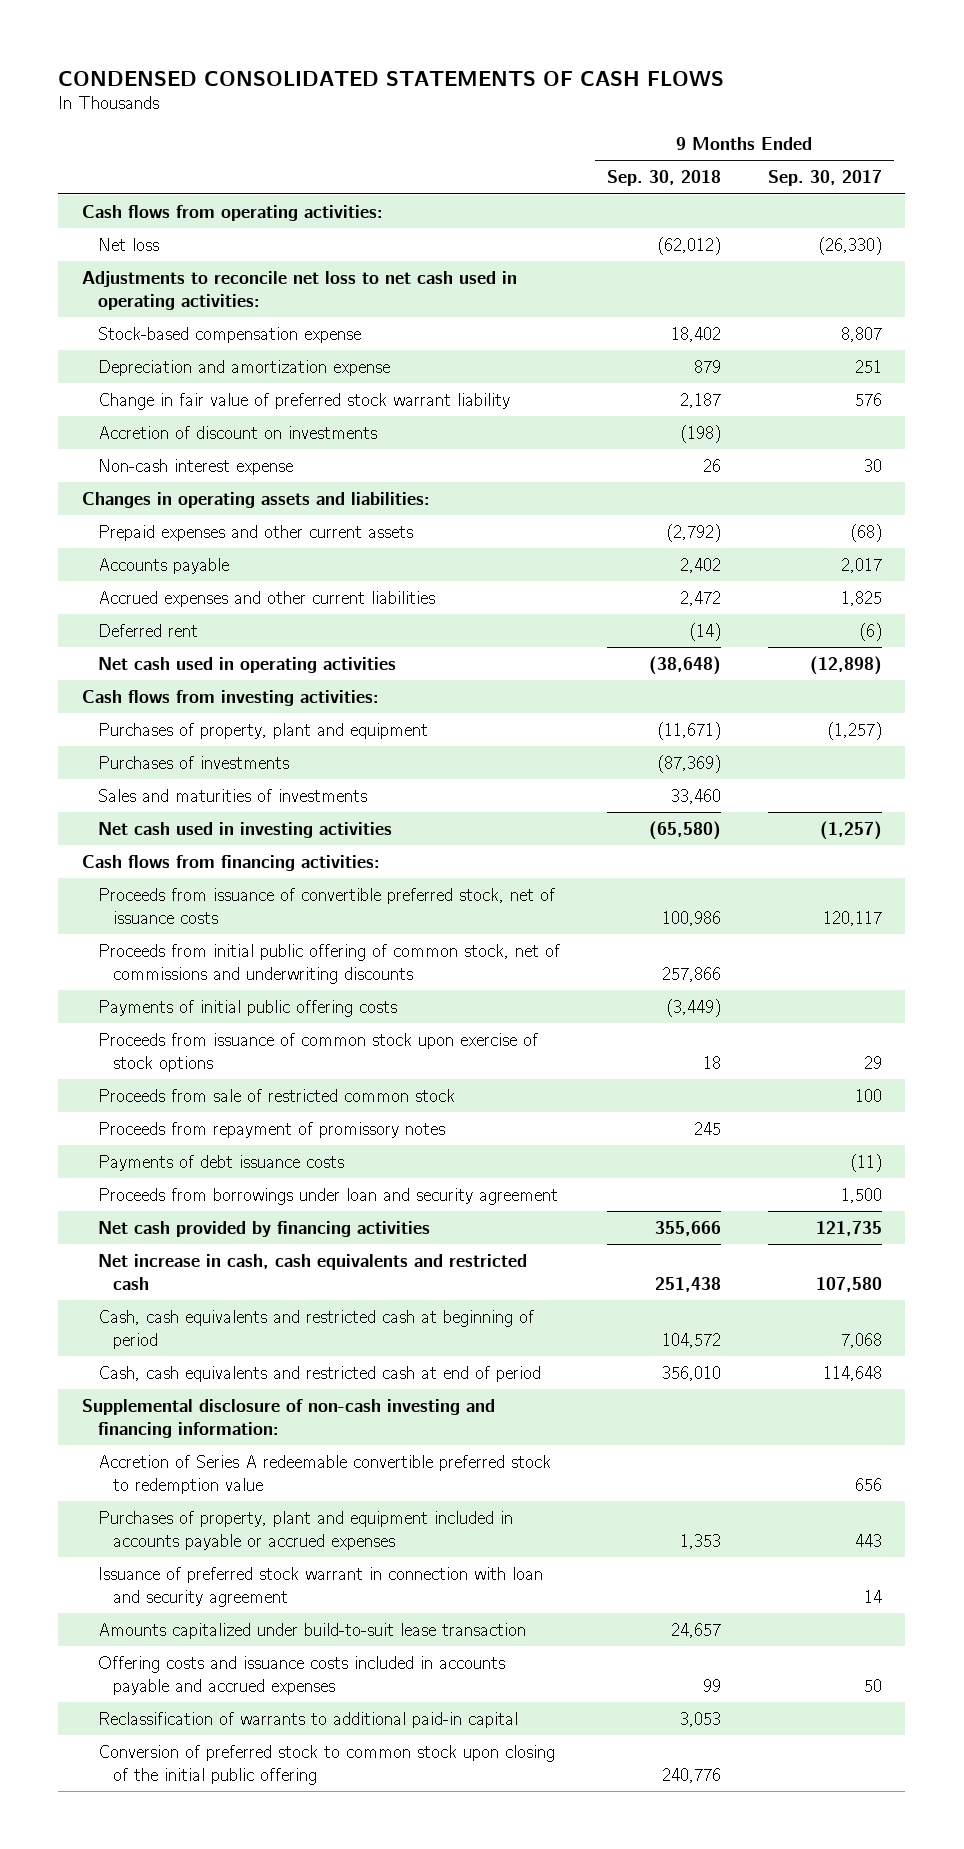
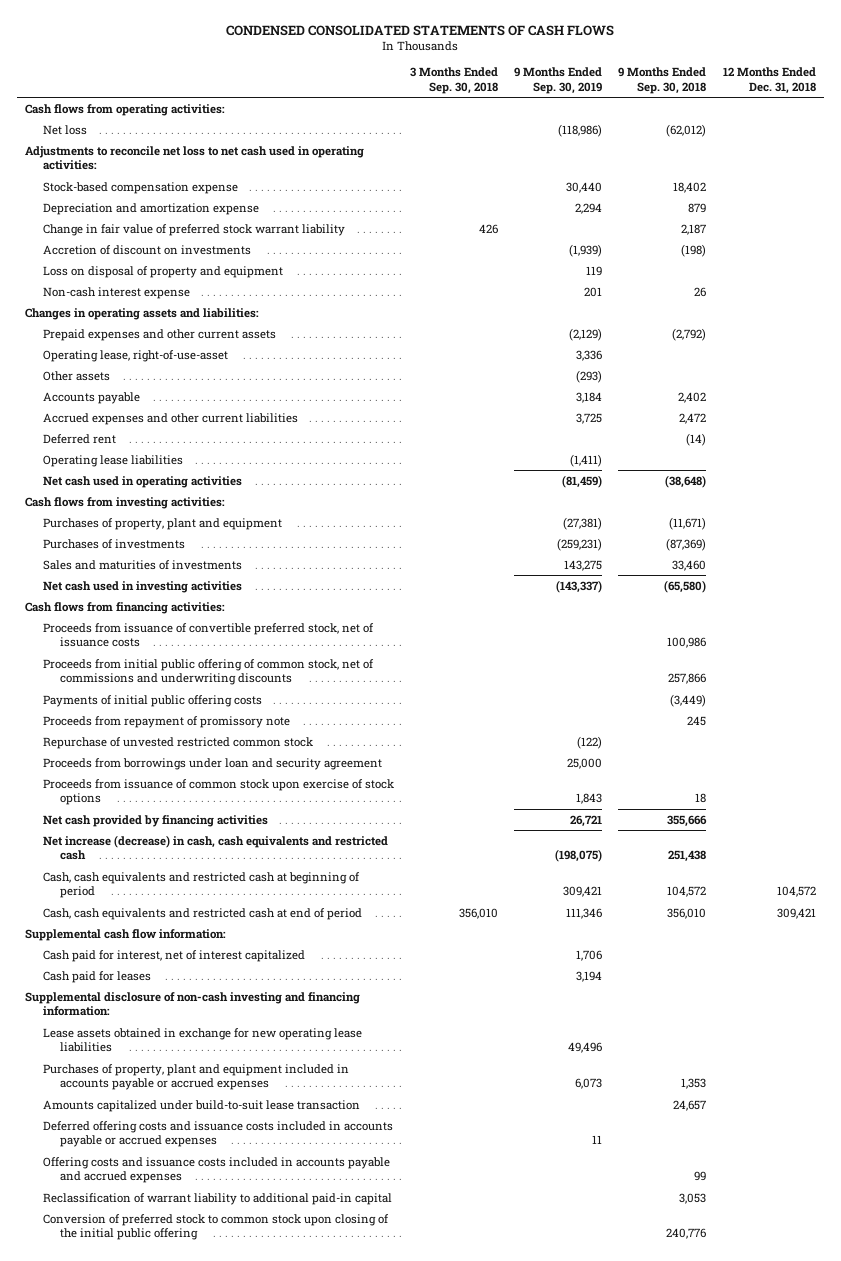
[767,170,882,187] Sep. 30, 2017 -> none
none -> [409,66,498,94] 3 Months Ended Sep. 30, 2018
none -> [514,66,603,94] 9 Months Ended Sep. 30, 2019
none -> [722,66,816,94] 12 Months Ended Dec. 31, 2018
none -> [42,265,283,278] Loss on disposal of property and equipment
none -> [42,349,228,362] Operating lease, right-of-use-asset
none -> [42,370,110,381] Other assets
none -> [42,454,183,467] Operating lease liabilities
[97,1088,455,1102] Proceeds from sale of restricted common stock -> none
[97,1154,344,1171] Payments of debt issuance costs -> none
[97,1121,445,1138] Proceeds from repayment of promissory notes -> [42,715,290,728] Proceeds from repayment of promissory note
none -> [42,736,313,749] Repurchase of unvested restricted common stock
[97,1032,538,1072] Proceeds from issuance of common stock upon exercise of stock options -> [42,778,394,806] Proceeds from issuance of common stock upon exercise of stock options
[97,1253,527,1290] Net increase in cash, cash equivalents and restricted cash -> [42,834,388,861] Net increase (decrease) in cash, cash equivalents and restricted cash
none -> [25,928,227,941] Supplemental cash flow information:
none -> [42,949,305,962] Cash paid for interest, net of interest capitalized
none -> [42,970,151,983] Cash paid for leases
[97,1454,551,1494] Accretion of Series A redeemable convertible preferred stock to redemption value -> none
none -> [42,1027,362,1053] Lease assets obtained in exchange for new operating lease liabilities
[97,1566,543,1607] Issuance of preferred stock warrant in connection with loan and security agreement -> none
none -> [42,1120,393,1148] Deferred offering costs and issuance costs included in accounts payable or accrued expenses
[97,1711,518,1728] Reclassification of warrants to additional paid-in capital -> [42,1192,392,1205] Reclassification of warrant liability to additional paid-in capital

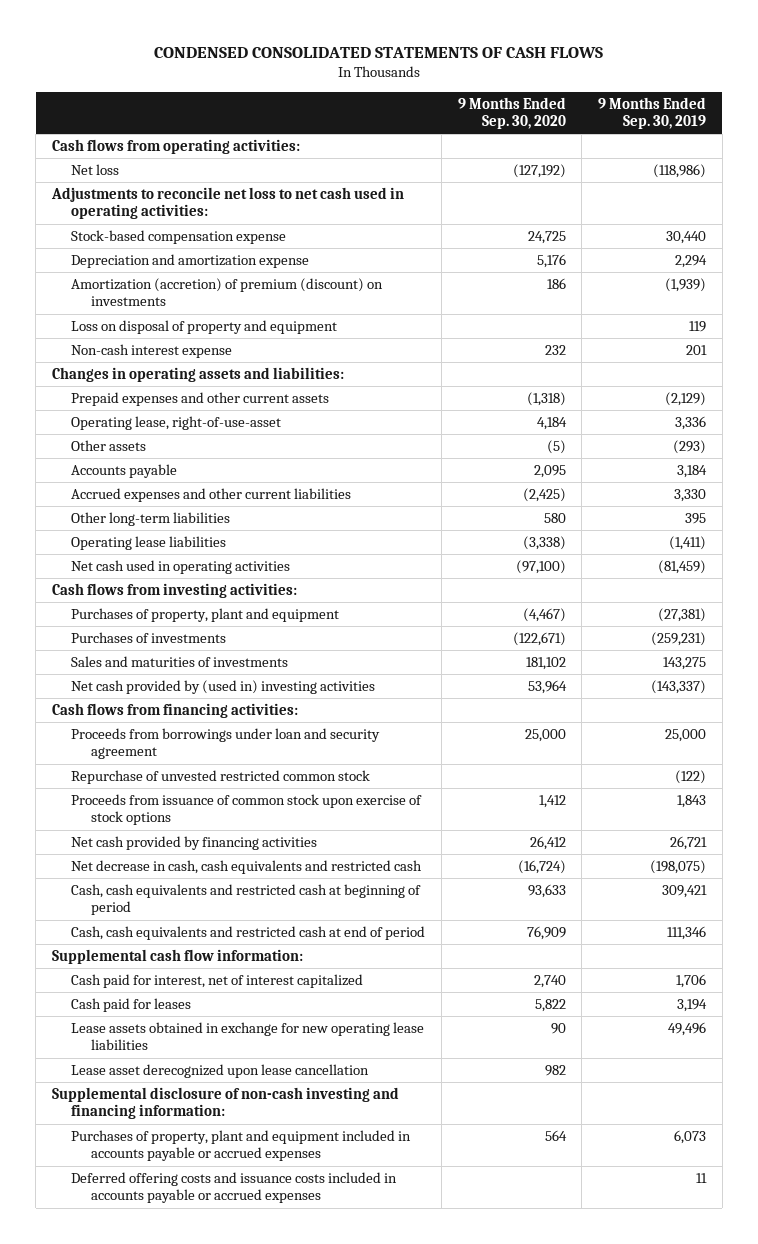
[409,66,498,94] 3 Months Ended Sep. 30, 2018 -> none
[618,66,707,94] 9 Months Ended Sep. 30, 2018 -> none
[722,66,816,94] 12 Months Ended Dec. 31, 2018 -> none
none -> [457,96,566,130] 9 Months Ended Sep. 30, 2020
[42,223,345,236] Change in fair value of preferred stock warrant liability -> none
[42,244,251,255] Accretion of discount on investments -> [71,278,384,307] Amortization (accretion) of premium (discount) on investments
[42,433,116,444] Deferred rent -> none
[576,412,603,424] 3,725 -> [673,489,706,503] 3,330
none -> [71,512,231,527] Other long-term liabilities
[42,580,242,593] Net cash used in investing activities -> [71,680,376,695] Net cash provided by (used in) investing activities
[42,622,374,648] Proceeds from issuance of convertible preferred stock, net of issuance costs -> none
[42,658,374,686] Proceeds from initial public offering of common stock, net of commissions and underwriting discounts -> none
[42,694,262,707] Payments of initial public offering costs -> none
[42,715,290,728] Proceeds from repayment of promissory note -> none
[42,736,313,749] Repurchase of unvested restricted common stock -> [71,770,371,785] Repurchase of unvested restricted common stock
[42,834,388,861] Net increase (decrease) in cash, cash equivalents and restricted cash -> [71,860,423,875] Net decrease in cash, cash equivalents and restricted cash
none -> [71,1064,370,1079] Lease asset derecognized upon lease cancellation
[25,991,361,1017] Supplemental disclosure of non-cash investing and financing information: -> [51,1087,399,1120] Supplemental disclosure of non-cash investing and financing information:
[42,1099,360,1112] Amounts capitalized under build-to-suit lease transaction -> none
[42,1156,390,1184] Offering costs and issuance costs included in accounts payable and accrued expenses -> none
[42,1192,392,1205] Reclassification of warrant liability to additional paid-in capital -> none
[42,1213,389,1241] Conversion of preferred stock to common stock upon closing of the initial public offering -> none

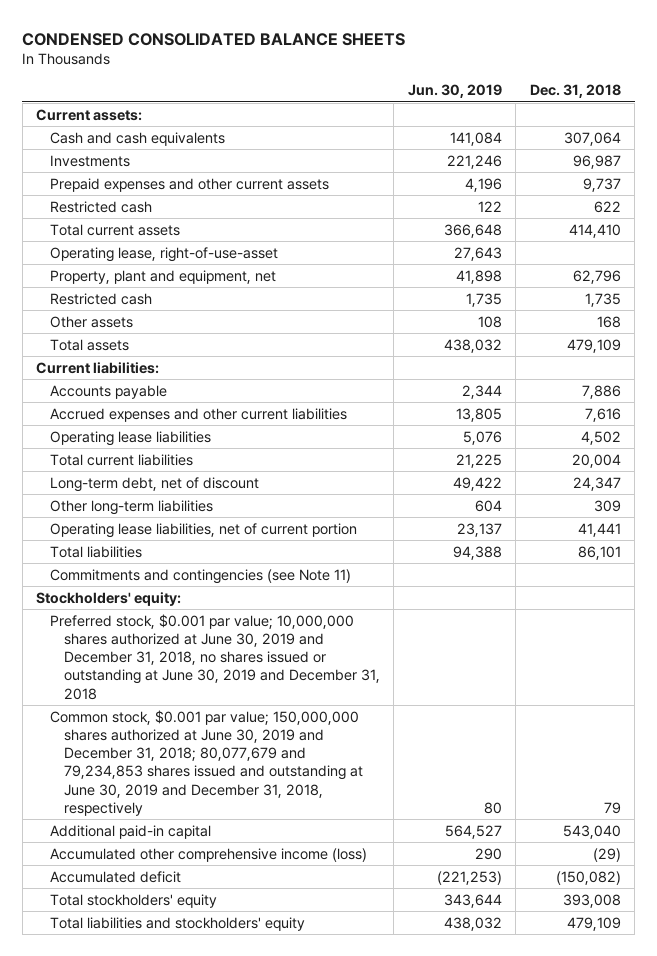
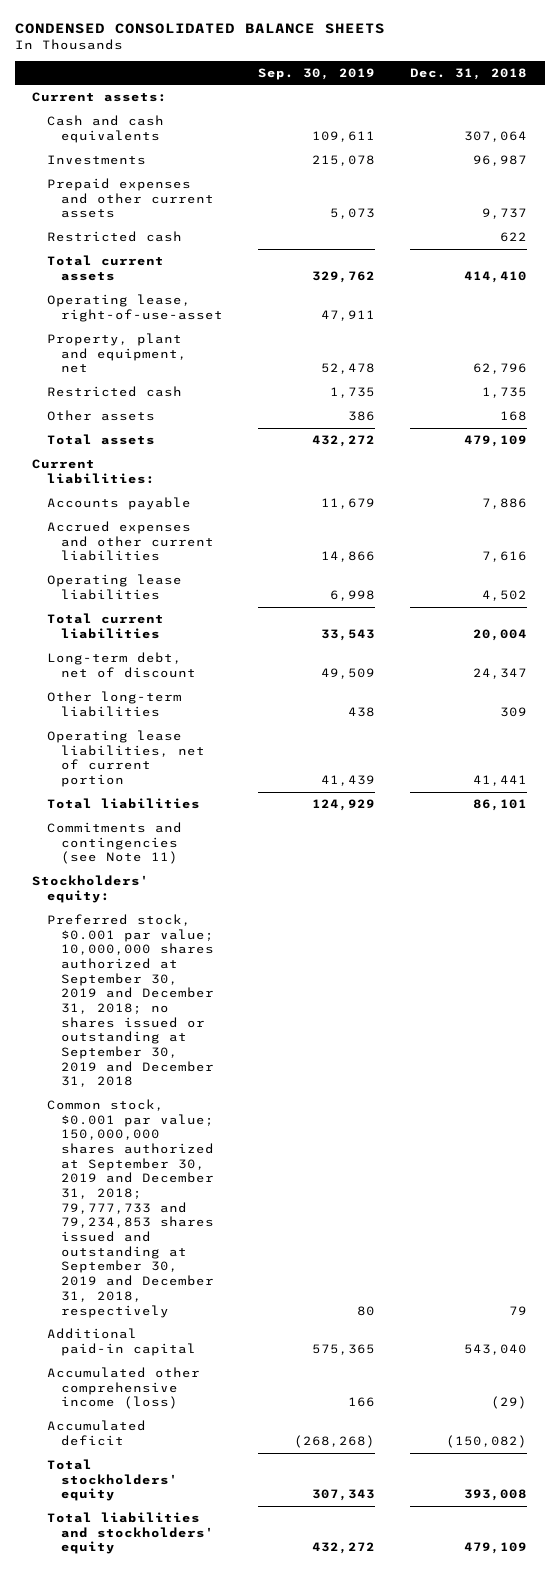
[407,84,502,99] Jun. 30, 2019 -> none
none -> [258,67,376,80] Sep. 30, 2019
[50,613,380,700] Preferred stock, $0.001 par value; 10,000,000 shares authorized at June 30, 2019 and December 31, 2018, no shares issued or outstanding at June 30, 2019 and December 31, 2018 -> [46,914,215,1088] Preferred stock, $0.001 par value; 10,000,000 shares authorized at September 30, 2019 and December 31, 2018; no shares issued or outstanding at September 30, 2019 and December 31, 2018
[50,709,363,816] Common stock, $0.001 par value; 150,000,000 shares authorized at June 30, 2019 and December 31, 2018; 80,077,679 and 79,234,853 shares issued and outstanding at June 30, 2019 and December 31, 2018, respectively -> [46,1099,215,1318] Common stock, $0.001 par value; 150,000,000 shares authorized at September 30, 2019 and December 31, 2018; 79,777,733 and 79,234,853 shares issued and outstanding at September 30, 2019 and December 31, 2018, respectively

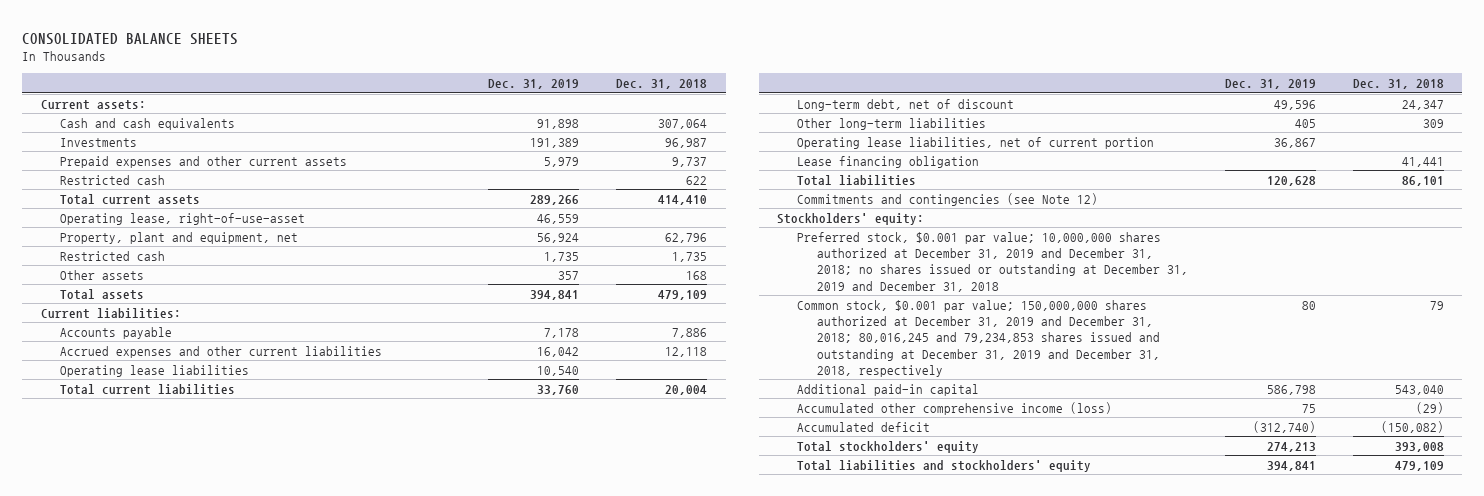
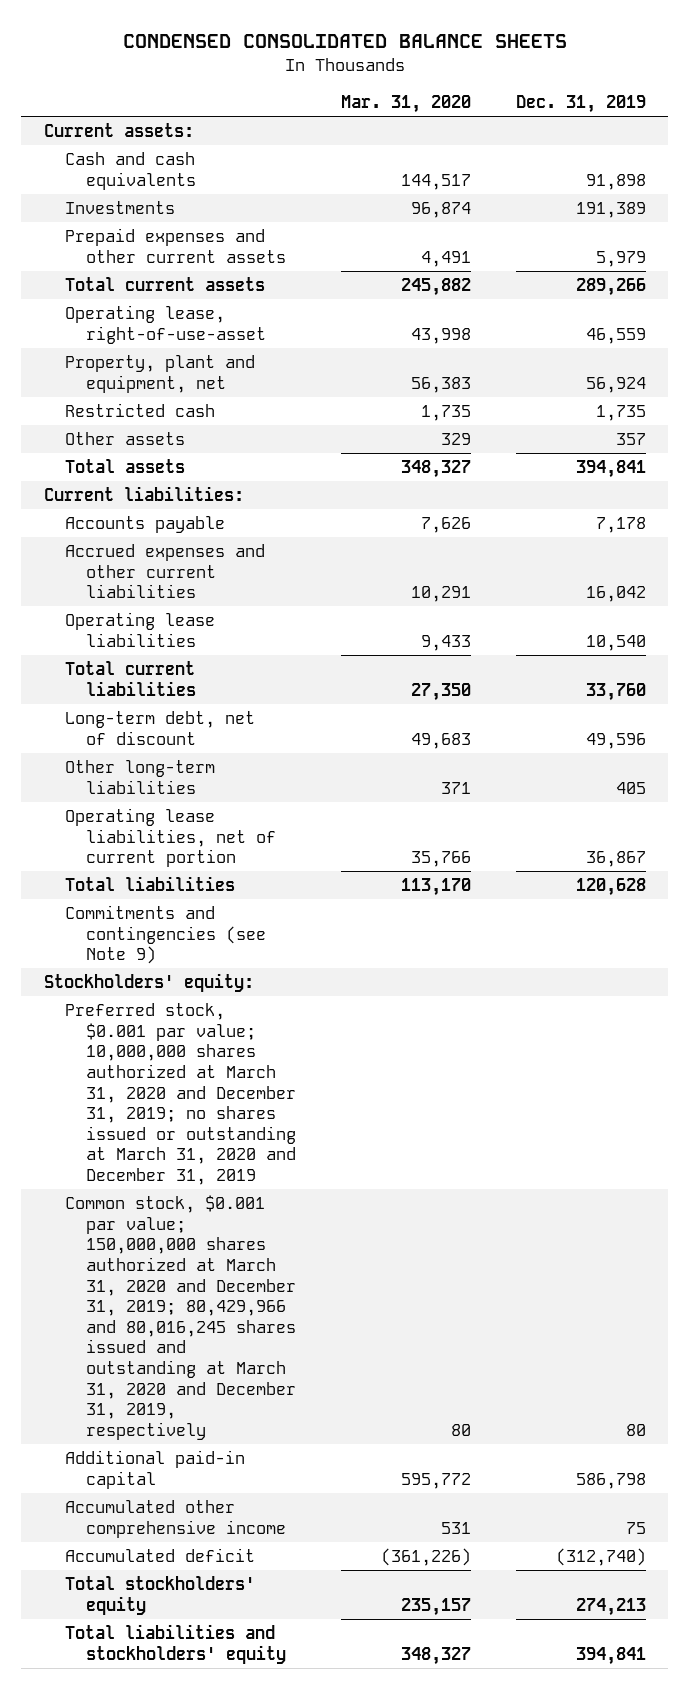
[22,32,239,45] CONSOLIDATED BALANCE SHEETS -> [122,33,567,48] CONDENSED CONSOLIDATED BALANCE SHEETS
[616,79,708,90] Dec. 31, 2018 -> none
none -> [341,95,472,114] Mar. 31, 2020
[60,174,166,185] Restricted cash -> none
[796,155,979,168] Lease financing obligation -> none
[796,192,1098,206] Commitments and contingencies (see Note 12) -> [64,905,267,965] Commitments and contingencies (see Note 9)
[796,231,1188,292] Preferred stock, $0.001 par value; 10,000,000 shares authorized at December 31, 2019 and December 31, 2018; no shares issued or outstanding at December 31, 2019 and December 31, 2018 -> [64,1003,297,1186] Preferred stock, $0.001 par value; 10,000,000 shares authorized at March 31, 2020 and December 31, 2019; no shares issued or outstanding at March 31, 2020 and December 31, 2019
[796,299,1160,377] Common stock, $0.001 par value; 150,000,000 shares authorized at December 31, 2019 and December 31, 2018; 80,016,245 and 79,234,853 shares issued and outstanding at December 31, 2019 and December 31, 2018, respectively -> [64,1195,297,1440] Common stock, $0.001 par value; 150,000,000 shares authorized at March 31, 2020 and December 31, 2019; 80,429,966 and 80,016,245 shares issued and outstanding at March 31, 2020 and December 31, 2019, respectively
[796,401,1112,415] Accumulated other comprehensive income (loss) -> [64,1500,287,1538] Accumulated other comprehensive income

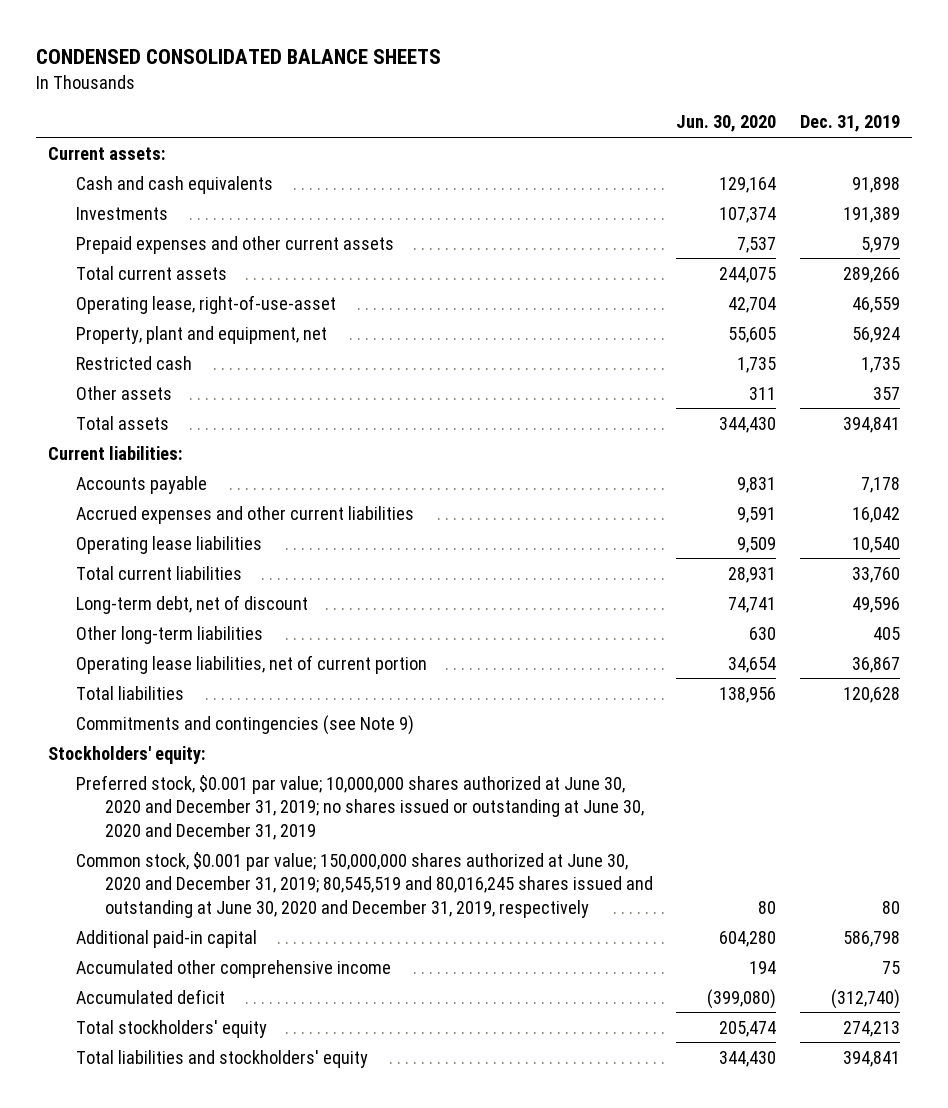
[341,95,472,114] Mar. 31, 2020 -> none
none -> [676,115,777,133] Jun. 30, 2020
[64,1003,297,1186] Preferred stock, $0.001 par value; 10,000,000 shares authorized at March 31, 2020 and December 31, 2019; no shares issued or outstanding at March 31, 2020 and December 31, 2019 -> [76,774,644,840] Preferred stock, $0.001 par value; 10,000,000 shares authorized at June 30, 2020 and December 31, 2019; no shares issued or outstanding at June 30, 2020 and December 31, 2019
[64,1195,297,1440] Common stock, $0.001 par value; 150,000,000 shares authorized at March 31, 2020 and December 31, 2019; 80,429,966 and 80,016,245 shares issued and outstanding at March 31, 2020 and December 31, 2019, respectively -> [76,851,653,918] Common stock, $0.001 par value; 150,000,000 shares authorized at June 30, 2020 and December 31, 2019; 80,545,519 and 80,016,245 shares issued and outstanding at June 30, 2020 and December 31, 2019, respectively

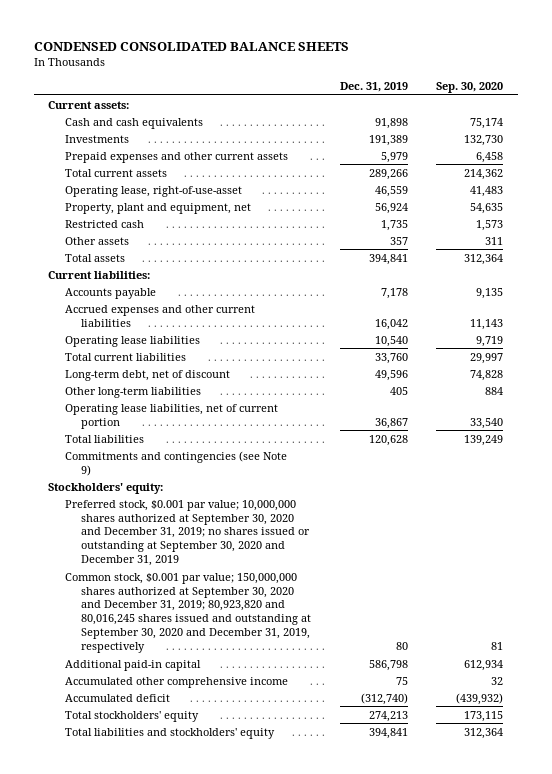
[676,115,777,133] Jun. 30, 2020 -> none
none -> [436,82,504,94] Sep. 30, 2020
[76,774,644,840] Preferred stock, $0.001 par value; 10,000,000 shares authorized at June 30, 2020 and December 31, 2019; no shares issued or outstanding at June 30, 2020 and December 31, 2019 -> [64,499,310,567] Preferred stock, $0.001 par value; 10,000,000 shares authorized at September 30, 2020 and December 31, 2019; no shares issued or outstanding at September 30, 2020 and December 31, 2019
[76,851,653,918] Common stock, $0.001 par value; 150,000,000 shares authorized at June 30, 2020 and December 31, 2019; 80,545,519 and 80,016,245 shares issued and outstanding at June 30, 2020 and December 31, 2019, respectively -> [64,572,311,654] Common stock, $0.001 par value; 150,000,000 shares authorized at September 30, 2020 and December 31, 2019; 80,923,820 and 80,016,245 shares issued and outstanding at September 30, 2020 and December 31, 2019, respectively

